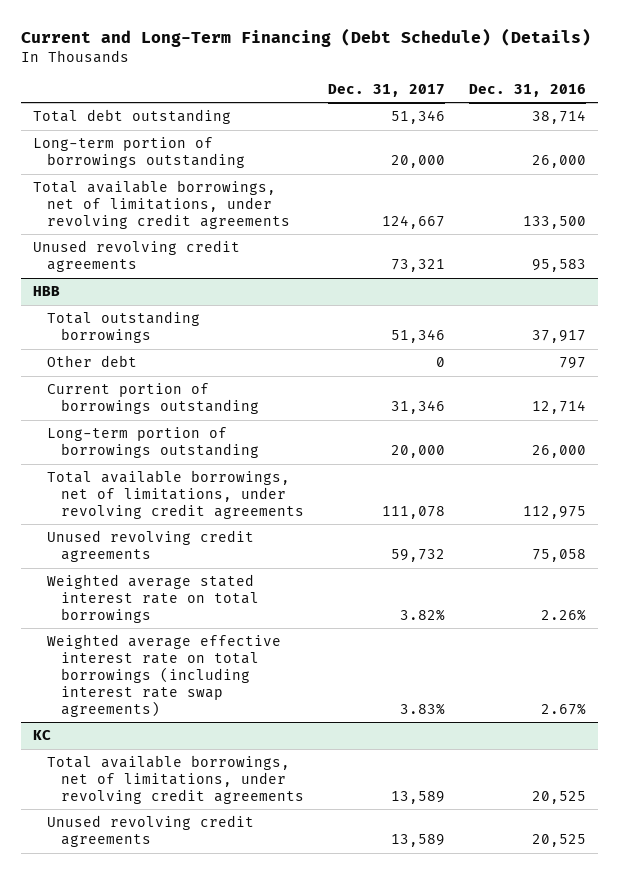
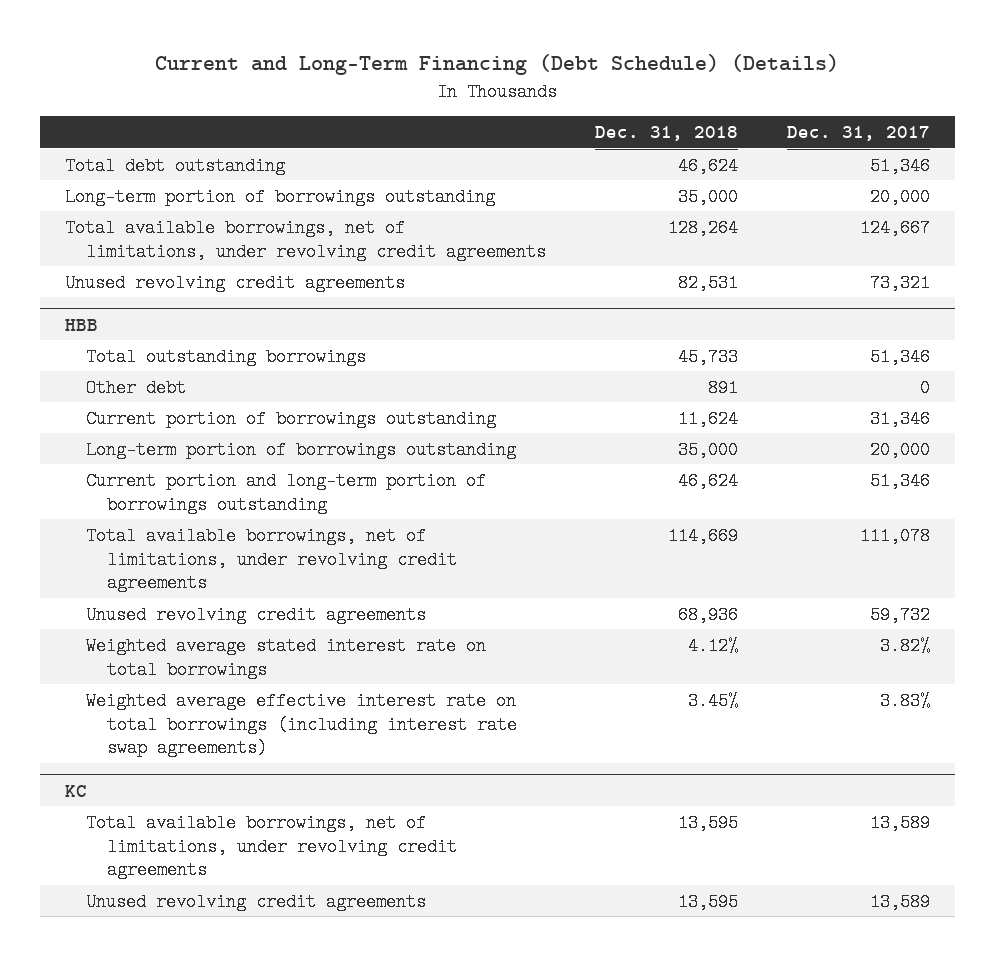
[469,83,587,97] Dec. 31, 2016 -> none
none -> [594,125,738,141] Dec. 31, 2018
none -> [85,471,486,514] Current portion and long-term portion of borrowings outstanding

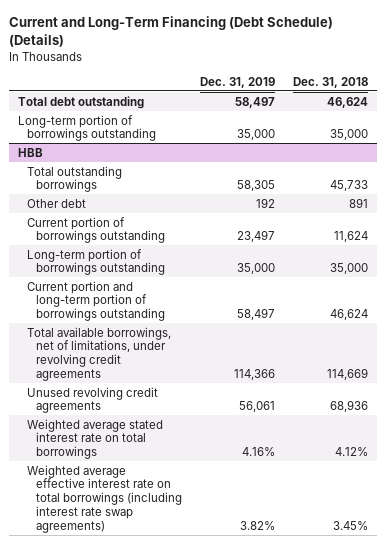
[787,125,931,141] Dec. 31, 2017 -> none
none -> [199,76,275,88] Dec. 31, 2019
[64,218,546,261] Total available borrowings, net of limitations, under revolving credit agreements -> none
[64,273,405,292] Unused revolving credit agreements -> none
[64,784,87,797] KC -> none
[85,813,457,880] Total available borrowings, net of limitations, under revolving credit agreements -> none
[85,892,426,911] Unused revolving credit agreements -> none

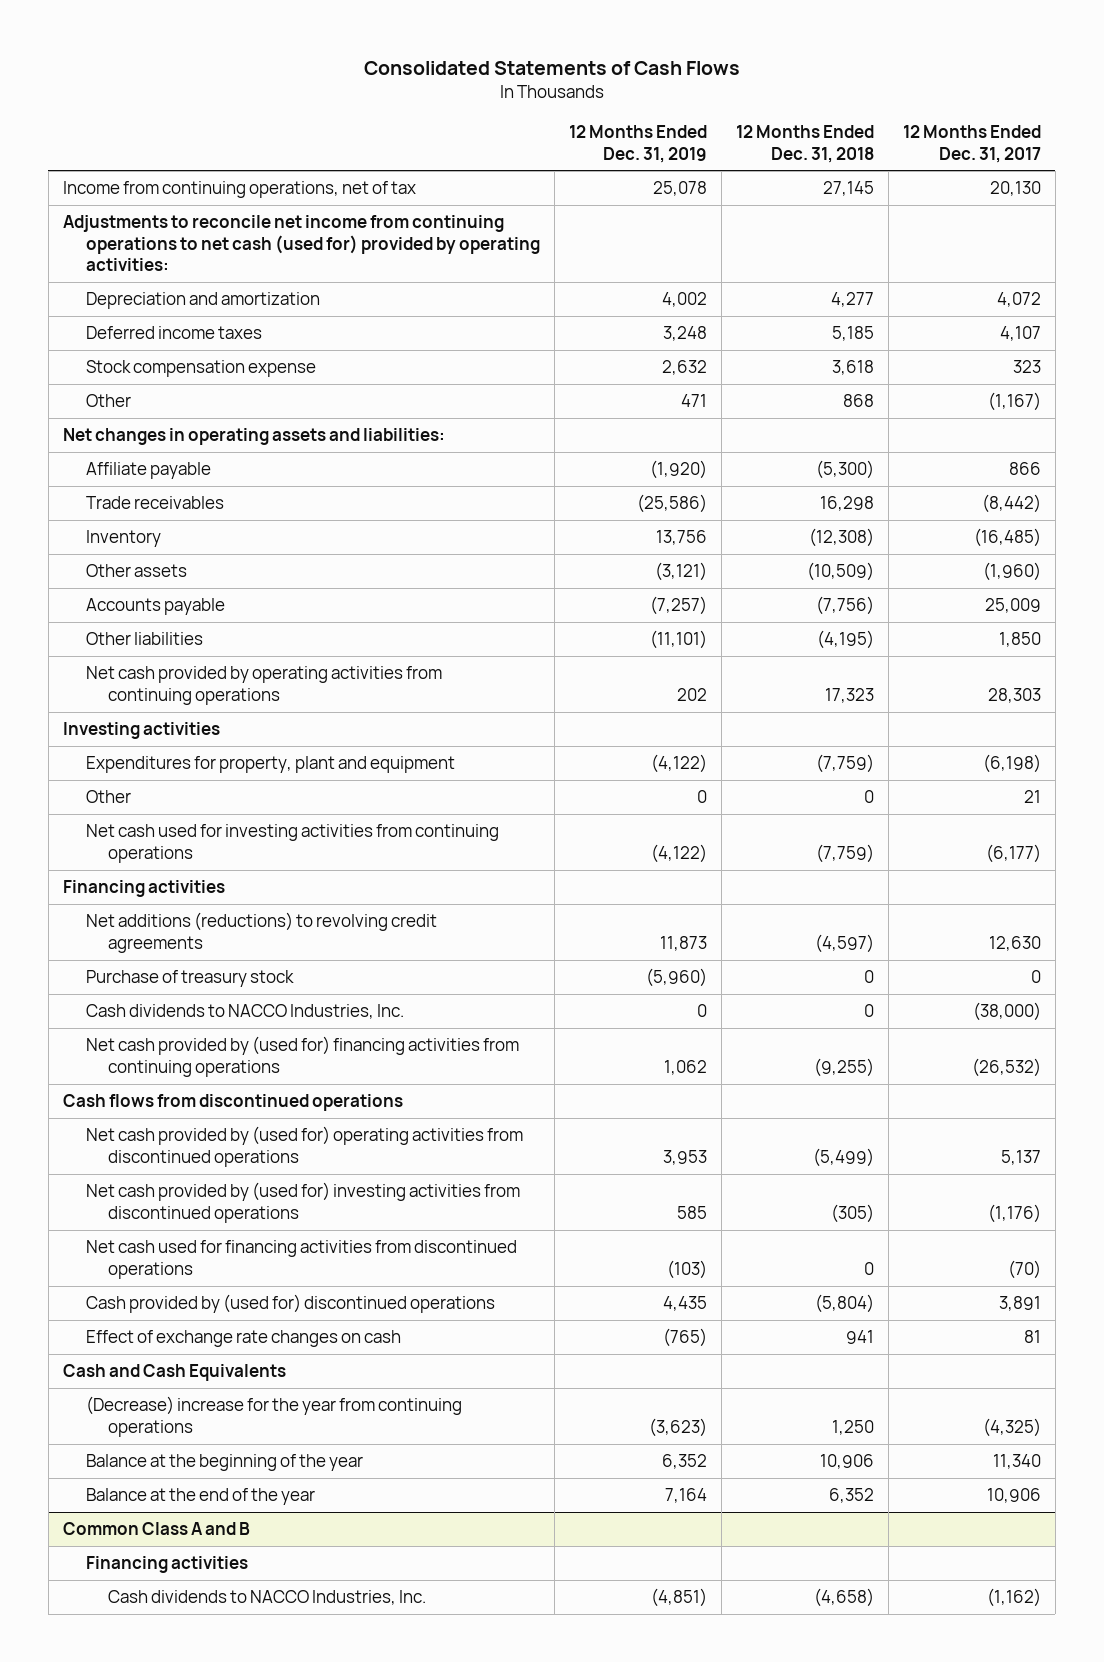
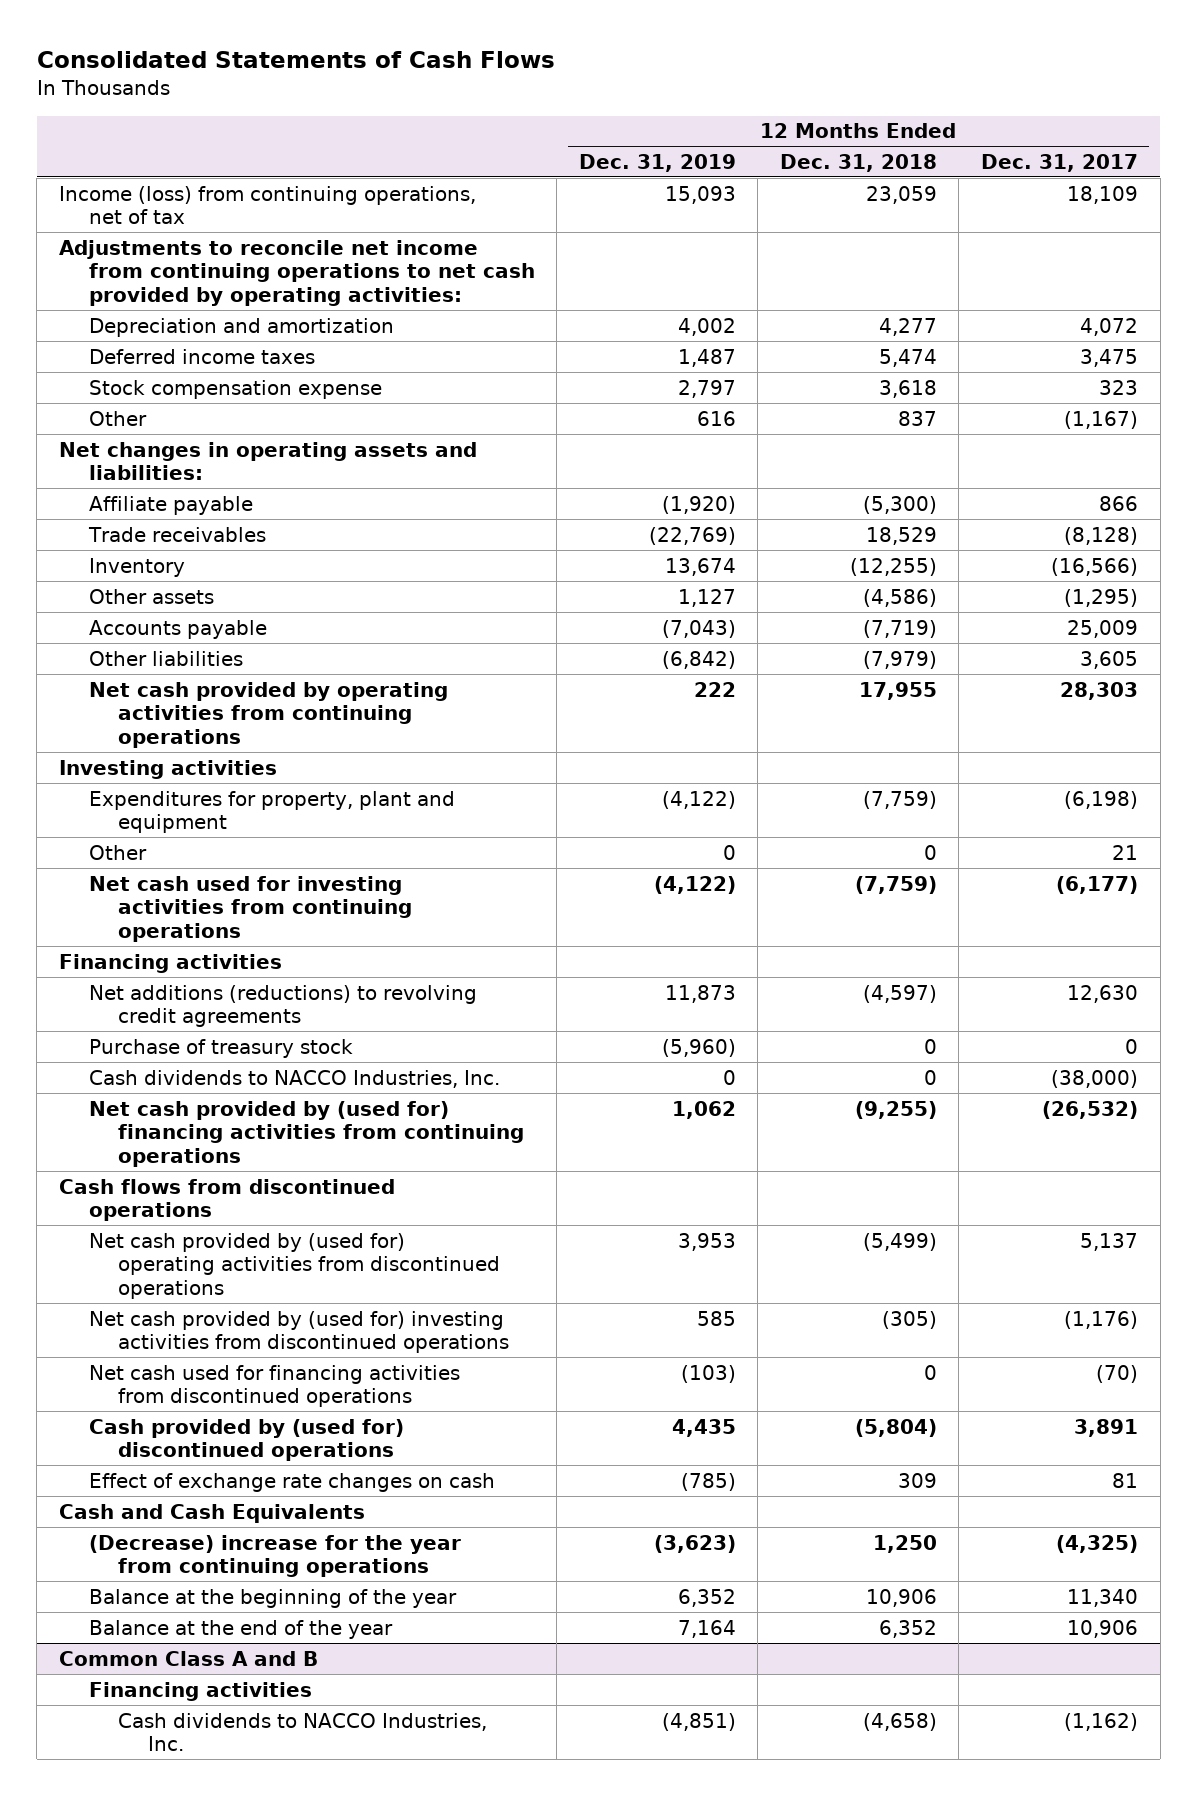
[63,181,417,199] Income from continuing operations, net of tax -> [58,185,476,225] Income (loss) from continuing operations, net of tax
[652,181,707,197] 25,078 -> [664,185,736,204] 15,093
[822,181,874,197] 27,145 -> [865,185,937,204] 23,059
[989,181,1041,197] 20,130 -> [1067,185,1139,204] 18,109
[63,215,540,271] Adjustments to reconcile net income from continuing operations to net cash (used for) provided by operating activities: -> [58,239,535,307] Adjustments to reconcile net income from continuing operations to net cash provided by operating activities:
[662,326,707,342] 3,248 -> [677,348,736,367] 1,487
[831,326,874,342] 5,185 -> [878,348,937,367] 5,474
[999,326,1041,342] 4,107 -> [1080,348,1139,367] 3,475
[661,360,707,376] 2,632 -> [677,379,736,398] 2,797
[680,394,707,408] 471 -> [696,410,736,426] 616
[842,394,874,408] 868 -> [897,410,937,426] 837
[636,494,707,514] (25,586) -> [648,526,736,545] (22,769)
[819,496,874,512] 16,298 -> [865,526,937,545] 18,529
[981,494,1041,514] (8,442) -> [1064,526,1139,545] (8,128)
[655,530,707,546] 13,756 -> [664,557,736,576] 13,674
[808,528,874,548] (12,308) -> [849,557,937,576] (12,255)
[973,528,1041,548] (16,485) -> [1051,557,1139,576] (16,566)
[654,562,707,582] (3,121) -> [677,588,736,607] 1,127
[806,562,874,582] (10,509) -> [862,588,937,607] (4,586)
[982,562,1041,582] (1,960) -> [1064,588,1139,607] (1,295)
[649,596,707,616] (7,257) -> [661,619,736,638] (7,043)
[815,596,874,616] (7,756) -> [862,619,937,638] (7,719)
[649,630,707,650] (11,101) -> [661,650,736,669] (6,842)
[816,630,874,650] (4,195) -> [862,650,937,669] (7,979)
[998,632,1041,648] 1,850 -> [1080,650,1139,669] 3,605
[676,687,707,701] 202 -> [693,681,736,697] 222
[824,687,874,703] 17,323 -> [858,681,937,700] 17,955
[662,1328,707,1348] (765) -> [680,1472,736,1491] (785)
[845,1330,874,1345] 941 -> [897,1472,937,1488] 309

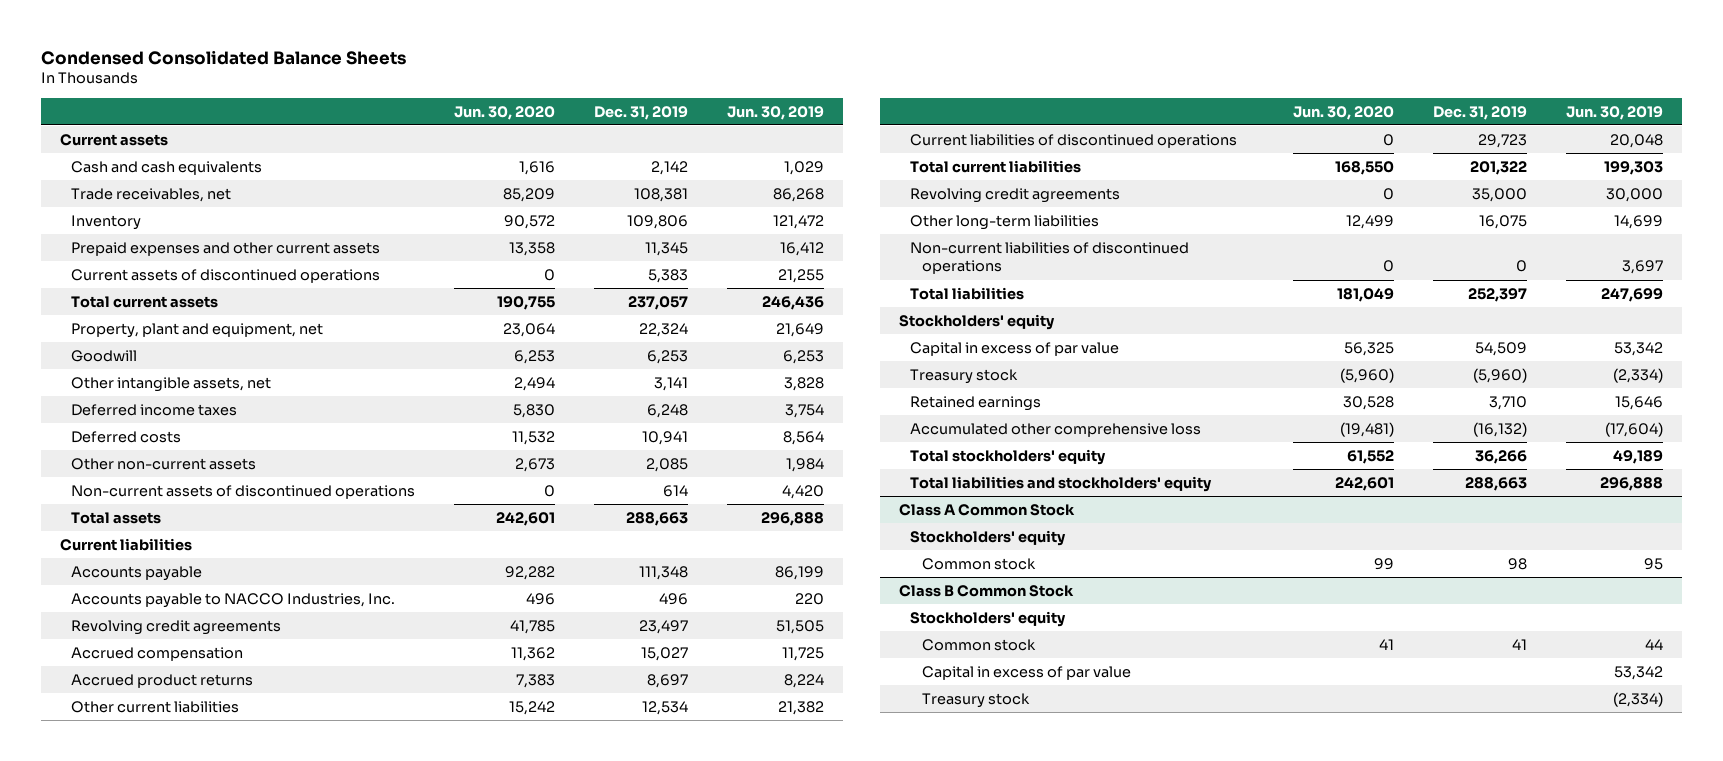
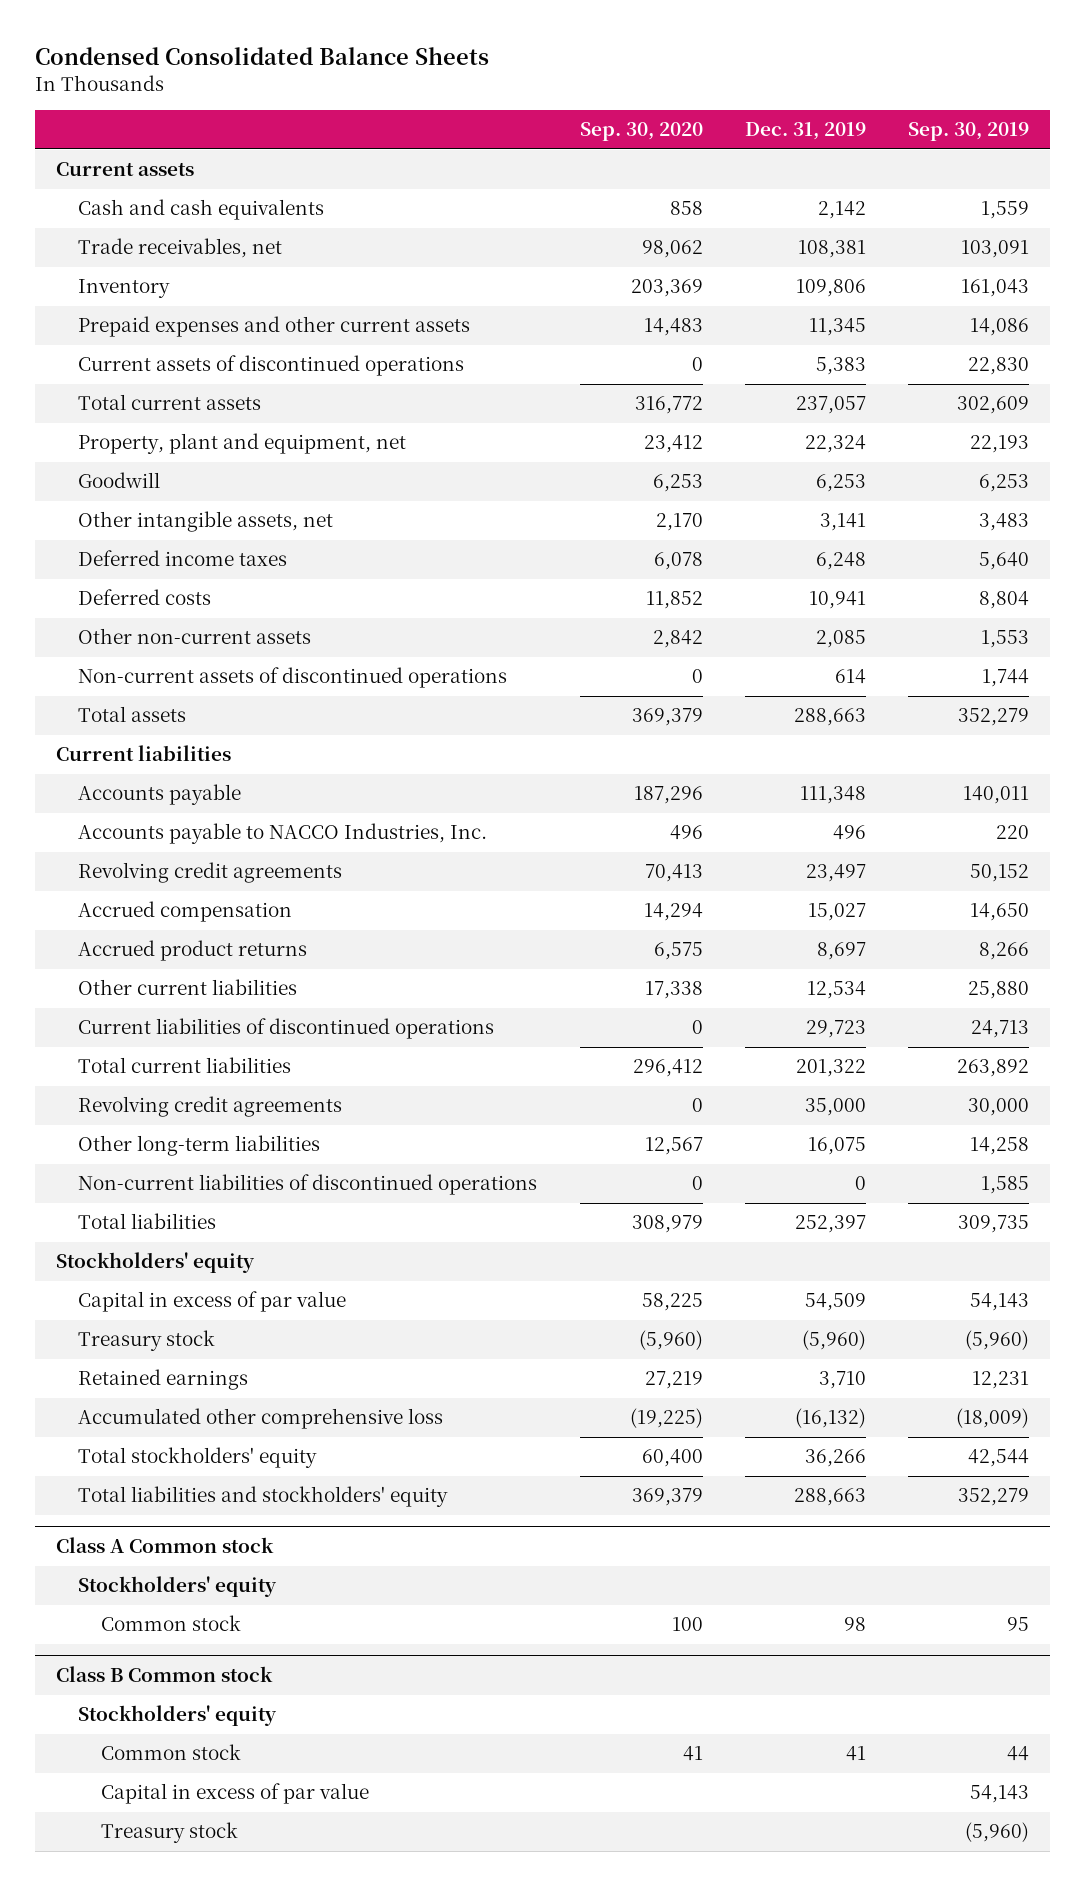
[454,105,556,120] Jun. 30, 2020 -> none
[726,105,824,120] Jun. 30, 2019 -> none
none -> [579,122,703,142] Sep. 30, 2020
none -> [908,122,1030,142] Sep. 30, 2019
[899,503,1076,516] Class A Common Stock -> [55,1537,274,1554] Class A Common stock
[899,584,1075,597] Class B Common Stock -> [55,1666,273,1683] Class B Common stock

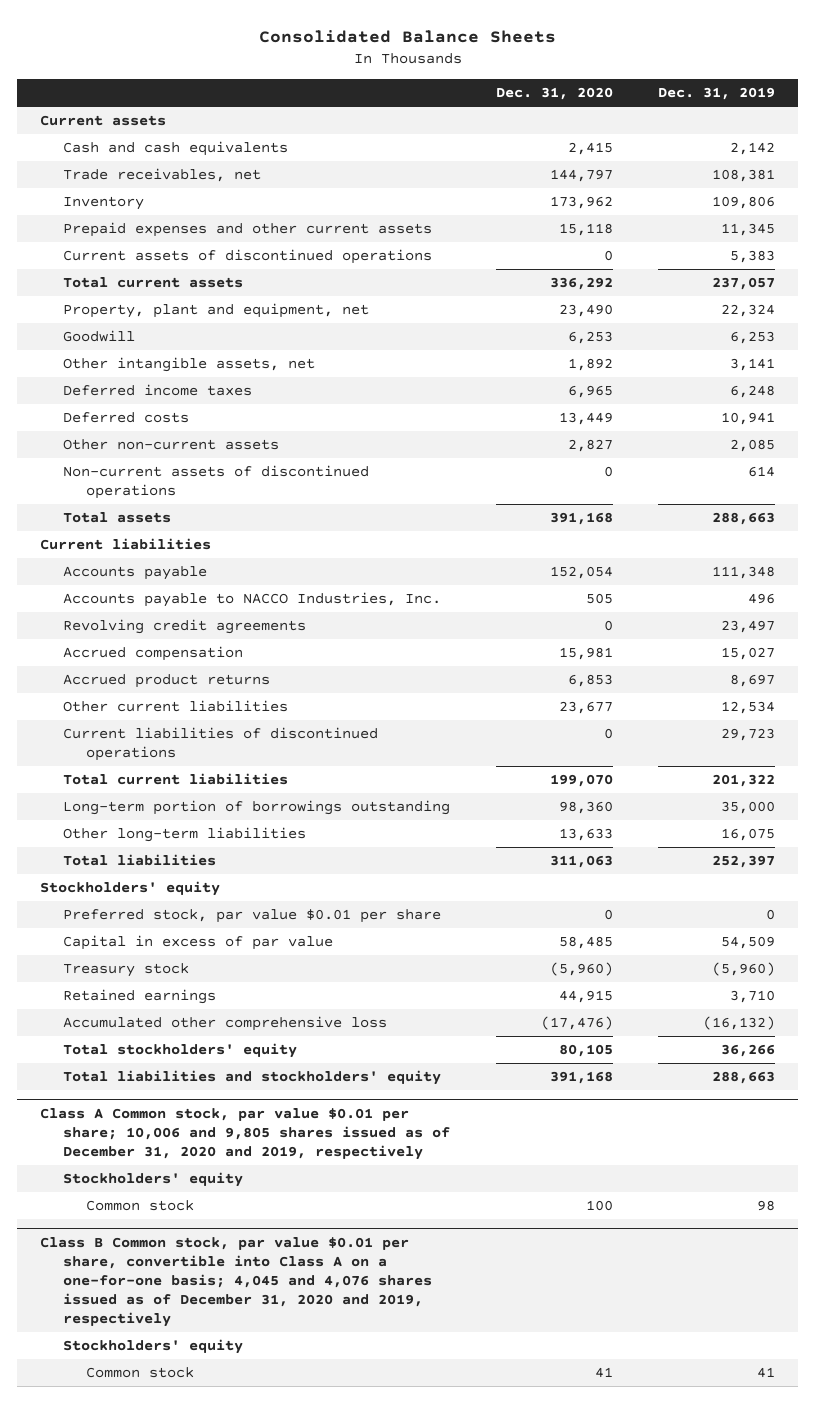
[34,46,489,65] Condensed Consolidated Balance Sheets -> [258,29,556,43] Consolidated Balance Sheets
[579,122,703,142] Sep. 30, 2020 -> none
[908,122,1030,142] Sep. 30, 2019 -> none
none -> [495,87,613,101] Dec. 31, 2020
[78,1096,343,1118] Revolving credit agreements -> none
none -> [62,800,450,816] Long-term portion of borrowings outstanding
[78,1174,538,1196] Non-current liabilities of discontinued operations -> none
none -> [62,909,441,924] Preferred stock, par value $0.01 per share
[55,1537,274,1554] Class A Common stock -> [40,1107,450,1160] Class A Common stock, par value $0.01 per share; 10,006 and 9,805 shares issued as of December 31, 2020 and 2019, respectively
[55,1666,273,1683] Class B Common stock -> [40,1236,432,1327] Class B Common stock, par value $0.01 per share, convertible into Class A on a one-for-one basis; 4,045 and 4,076 shares issued as of December 31, 2020 and 2019, respectively
[100,1783,369,1805] Capital in excess of par value -> none
[100,1822,238,1844] Treasury stock -> none

